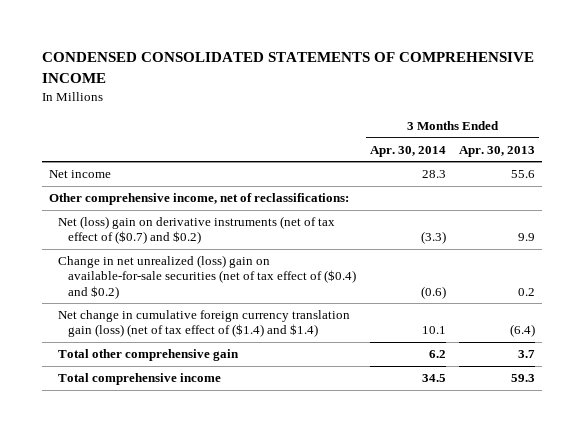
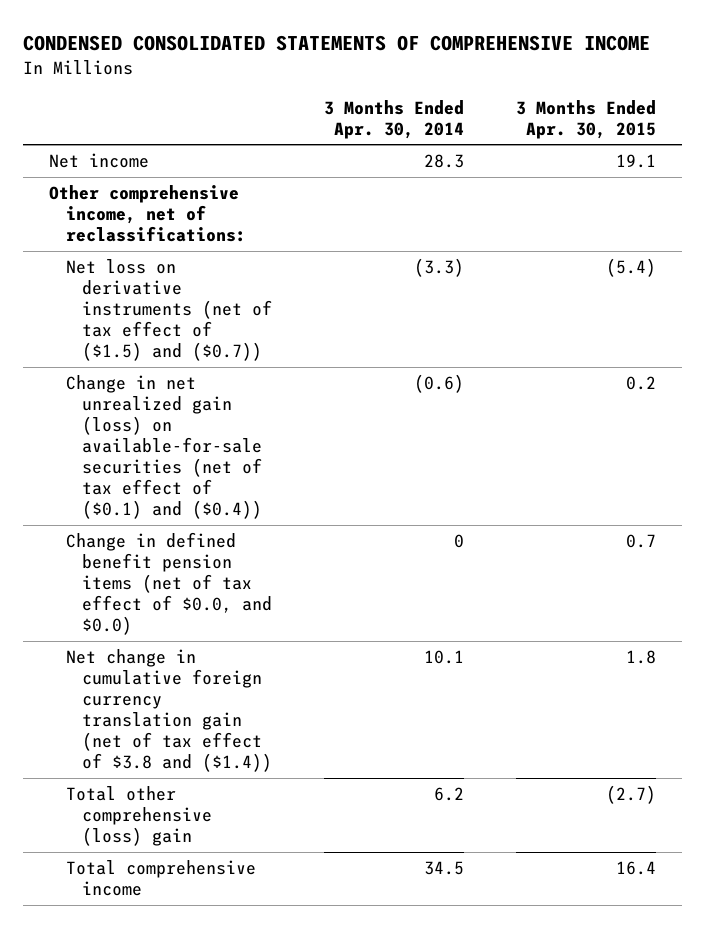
[459,145,536,157] Apr. 30, 2013 -> none
none -> [516,99,657,139] 3 Months Ended Apr. 30, 2015
[58,216,336,245] Net (loss) gain on derivative instruments (net of tax effect of ($0.7) and $0.2) -> [65,258,273,361] Net loss on derivative instruments (net of tax effect of ($1.5) and ($0.7))
[58,255,357,299] Change in net unrealized (loss) gain on available-for-sale securities (net of tax effect of ($0.4) and $0.2) -> [65,374,263,520] Change in net unrealized gain (loss) on available-for-sale securities (net of tax effect of ($0.1) and ($0.4))
none -> [65,531,273,635] Change in defined benefit pension items (net of tax effect of $0.0, and $0.0)
[58,310,351,338] Net change in cumulative foreign currency translation gain (loss) (net of tax effect of ($1.4) and $1.4) -> [65,648,273,773] Net change in cumulative foreign currency translation gain (net of tax effect of $3.8 and ($1.4))
[58,349,240,362] Total other comprehensive gain -> [65,785,213,846] Total other comprehensive (loss) gain

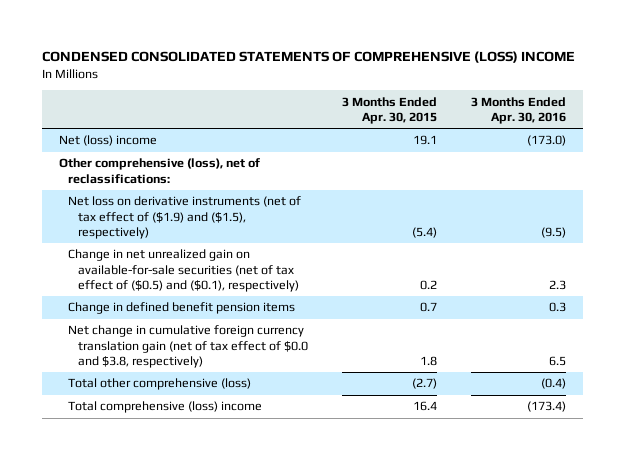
[23,35,651,52] CONDENSED CONSOLIDATED STATEMENTS OF COMPREHENSIVE INCOME -> [41,51,575,64] CONDENSED CONSOLIDATED STATEMENTS OF COMPREHENSIVE (LOSS) INCOME
[324,99,465,139] 3 Months Ended Apr. 30, 2014 -> none
none -> [471,96,567,124] 3 Months Ended Apr. 30, 2016
[49,152,150,168] Net income -> [59,135,158,147] Net (loss) income
[49,184,246,242] Other comprehensive income, net of reclassifications: -> [59,158,261,184] Other comprehensive (loss), net of reclassifications:
[65,258,273,361] Net loss on derivative instruments (net of tax effect of ($1.5) and ($0.7)) -> [68,196,302,239] Net loss on derivative instruments (net of tax effect of ($1.9) and ($1.5), respectively)
[65,374,263,520] Change in net unrealized gain (loss) on available-for-sale securities (net of tax effect of ($0.1) and ($0.4)) -> [68,249,299,292] Change in net unrealized gain on available-for-sale securities (net of tax effect of ($0.5) and ($0.1), respectively)
[65,531,273,635] Change in defined benefit pension items (net of tax effect of $0.0, and $0.0) -> [68,302,296,315] Change in defined benefit pension items
[65,648,273,773] Net change in cumulative foreign currency translation gain (net of tax effect of $3.8 and ($1.4)) -> [68,325,308,368] Net change in cumulative foreign currency translation gain (net of tax effect of $0.0 and $3.8, respectively)
[65,785,213,846] Total other comprehensive (loss) gain -> [68,378,252,391] Total other comprehensive (loss)
[65,859,256,896] Total comprehensive income -> [68,401,263,414] Total comprehensive (loss) income

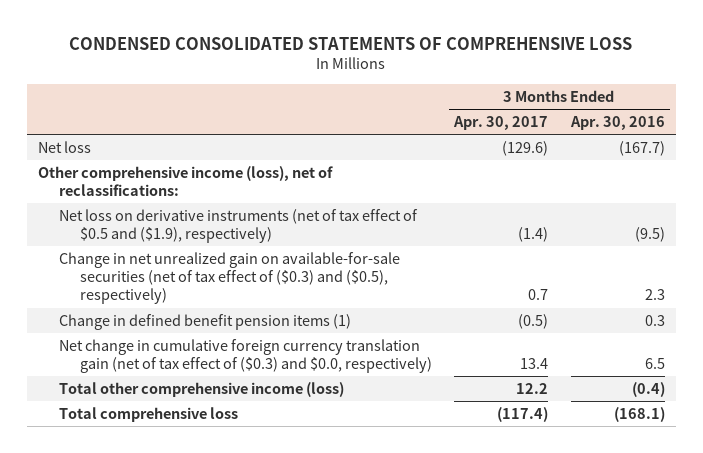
[41,51,575,64] CONDENSED CONSOLIDATED STATEMENTS OF COMPREHENSIVE (LOSS) INCOME -> [69,36,633,50] CONDENSED CONSOLIDATED STATEMENTS OF COMPREHENSIVE LOSS
[342,96,438,124] 3 Months Ended Apr. 30, 2015 -> none
none -> [453,115,549,130] Apr. 30, 2017
[59,135,158,147] Net (loss) income -> [38,140,92,153] Net loss
[527,135,567,147] (173.0) -> [618,140,665,156] (167.7)
[59,158,261,184] Other comprehensive (loss), net of reclassifications: -> [38,165,334,197] Other comprehensive income (loss), net of reclassifications:
[68,196,302,239] Net loss on derivative instruments (net of tax effect of ($1.9) and ($1.5), respectively) -> [59,208,419,244] Net loss on derivative instruments (net of tax effect of $0.5 and ($1.9), respectively)
[68,249,299,292] Change in net unrealized gain on available-for-sale securities (net of tax effect of ($0.5) and ($0.1), respectively) -> [59,251,401,305] Change in net unrealized gain on available-for-sale securities (net of tax effect of ($0.3) and ($0.5), respectively)
[68,302,296,315] Change in defined benefit pension items -> [59,313,352,330] Change in defined benefit pension items (1)
[68,325,308,368] Net change in cumulative foreign currency translation gain (net of tax effect of $0.0 and $3.8, respectively) -> [59,338,432,374] Net change in cumulative foreign currency translation gain (net of tax effect of ($0.3) and $0.0, respectively)
[68,378,252,391] Total other comprehensive (loss) -> [59,381,345,397] Total other comprehensive income (loss)
[68,401,263,414] Total comprehensive (loss) income -> [59,406,239,422] Total comprehensive loss
[527,401,567,413] (173.4) -> [613,406,665,422] (168.1)

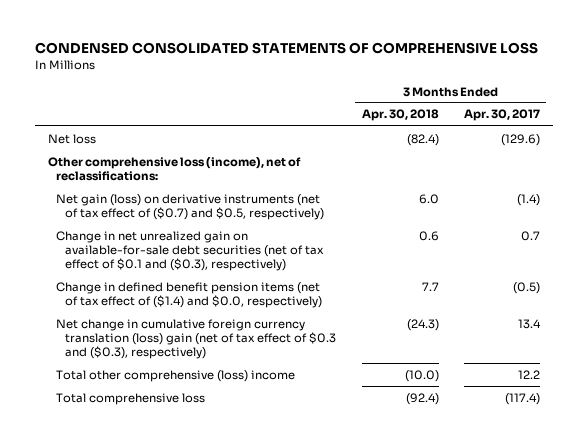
[569,115,665,130] Apr. 30, 2016 -> none
none -> [361,109,439,122] Apr. 30, 2018
[38,165,334,197] Other comprehensive income (loss), net of reclassifications: -> [47,156,301,181] Other comprehensive loss (income), net of reclassifications:
[59,208,419,244] Net loss on derivative instruments (net of tax effect of $0.5 and ($1.9), respectively) -> [56,193,324,220] Net gain (loss) on derivative instruments (net of tax effect of ($0.7) and $0.5, respectively)
[59,251,401,305] Change in net unrealized gain on available-for-sale securities (net of tax effect of ($0.3) and ($0.5), respectively) -> [56,230,324,271] Change in net unrealized gain on available-for-sale debt securities (net of tax effect of $0.1 and ($0.3), respectively)
[59,313,352,330] Change in defined benefit pension items (1) -> [56,281,322,308] Change in defined benefit pension items (net of tax effect of ($1.4) and $0.0, respectively)
[59,338,432,374] Net change in cumulative foreign currency translation gain (net of tax effect of ($0.3) and $0.0, respectively) -> [56,318,336,359] Net change in cumulative foreign currency translation (loss) gain (net of tax effect of $0.3 and ($0.3), respectively)
[59,381,345,397] Total other comprehensive income (loss) -> [56,369,296,382] Total other comprehensive (loss) income

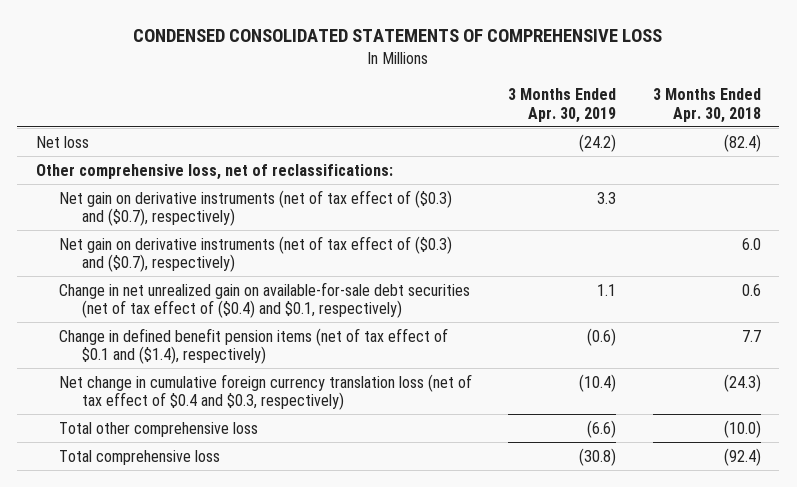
[464,109,541,122] Apr. 30, 2017 -> none
none -> [508,87,617,123] 3 Months Ended Apr. 30, 2019
[47,156,301,181] Other comprehensive loss (income), net of reclassifications: -> [35,163,393,180] Other comprehensive loss, net of reclassifications:
none -> [58,189,452,227] Net gain on derivative instruments (net of tax effect of ($0.3) and ($0.7), respectively)
[56,193,324,220] Net gain (loss) on derivative instruments (net of tax effect of ($0.7) and $0.5, respectively) -> [58,235,452,273] Net gain on derivative instruments (net of tax effect of ($0.3) and ($0.7), respectively)
[56,230,324,271] Change in net unrealized gain on available-for-sale debt securities (net of tax effect of $0.1 and ($0.3), respectively) -> [58,281,470,319] Change in net unrealized gain on available-for-sale debt securities (net of tax effect of ($0.4) and $0.1, respectively)
[56,281,322,308] Change in defined benefit pension items (net of tax effect of ($1.4) and $0.0, respectively) -> [58,327,448,365] Change in defined benefit pension items (net of tax effect of $0.1 and ($1.4), respectively)
[56,318,336,359] Net change in cumulative foreign currency translation (loss) gain (net of tax effect of $0.3 and ($0.3), respectively) -> [58,373,472,411] Net change in cumulative foreign currency translation loss (net of tax effect of $0.4 and $0.3, respectively)
[56,369,296,382] Total other comprehensive (loss) income -> [58,421,258,437] Total other comprehensive loss

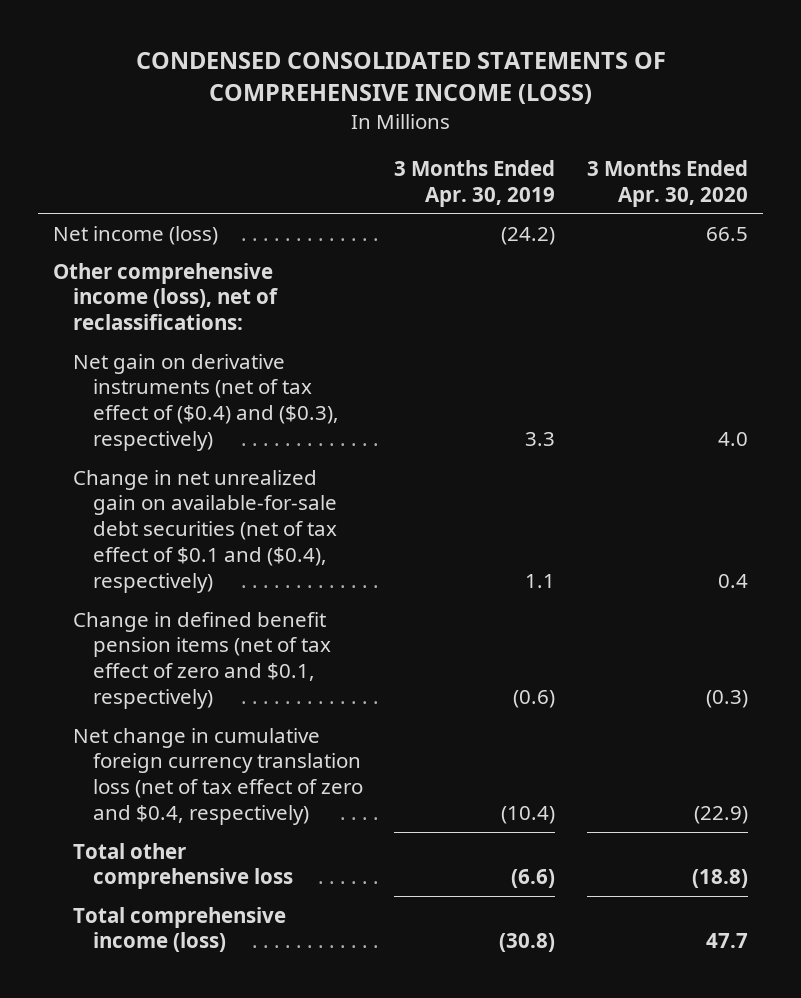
[133,29,663,43] CONDENSED CONSOLIDATED STATEMENTS OF COMPREHENSIVE LOSS -> [135,52,666,105] CONDENSED CONSOLIDATED STATEMENTS OF COMPREHENSIVE INCOME (LOSS)
[652,87,761,123] 3 Months Ended Apr. 30, 2018 -> none
none -> [586,159,748,207] 3 Months Ended Apr. 30, 2020
[58,235,452,273] Net gain on derivative instruments (net of tax effect of ($0.3) and ($0.7), respectively) -> none
[35,135,89,148] Net loss -> [53,225,219,245] Net income (loss)
[35,163,393,180] Other comprehensive loss, net of reclassifications: -> [53,262,279,331] Other comprehensive income (loss), net of reclassifications:
[58,189,452,227] Net gain on derivative instruments (net of tax effect of ($0.3) and ($0.7), respectively) -> [73,353,340,451] Net gain on derivative instruments (net of tax effect of ($0.4) and ($0.3), respectively)
[58,281,470,319] Change in net unrealized gain on available-for-sale debt securities (net of tax effect of ($0.4) and $0.1, respectively) -> [73,469,338,593] Change in net unrealized gain on available-for-sale debt securities (net of tax effect of $0.1 and ($0.4), respectively)
[58,327,448,365] Change in defined benefit pension items (net of tax effect of $0.1 and ($1.4), respectively) -> [73,611,332,709] Change in defined benefit pension items (net of tax effect of zero and $0.1, respectively)
[58,373,472,411] Net change in cumulative foreign currency translation loss (net of tax effect of $0.4 and $0.3, respectively) -> [73,727,364,825] Net change in cumulative foreign currency translation loss (net of tax effect of zero and $0.4, respectively)
[58,449,220,465] Total comprehensive loss -> [73,906,287,953] Total comprehensive income (loss)

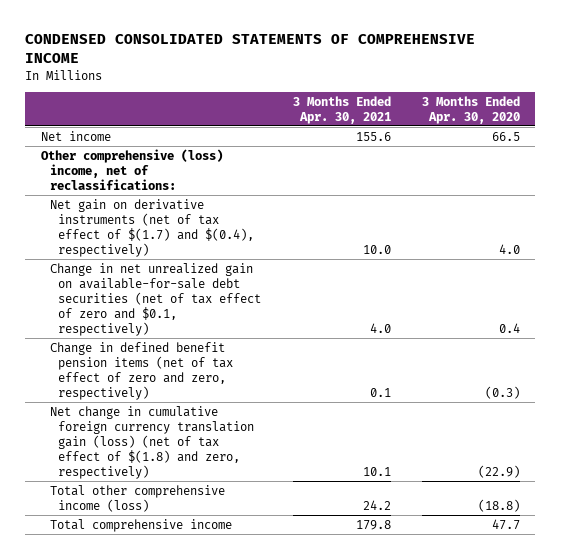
[135,52,666,105] CONDENSED CONSOLIDATED STATEMENTS OF COMPREHENSIVE INCOME (LOSS) -> [25,34,476,64] CONDENSED CONSOLIDATED STATEMENTS OF COMPREHENSIVE INCOME
[394,159,556,207] 3 Months Ended Apr. 30, 2019 -> none
none -> [292,95,391,124] 3 Months Ended Apr. 30, 2021
[53,225,219,245] Net income (loss) -> [40,130,111,141] Net income
[53,262,279,331] Other comprehensive income (loss), net of reclassifications: -> [40,148,223,190] Other comprehensive (loss) income, net of reclassifications:
[73,353,340,451] Net gain on derivative instruments (net of tax effect of ($0.4) and ($0.3), respectively) -> [49,198,255,257] Net gain on derivative instruments (net of tax effect of $(1.7) and $(0.4), respectively)
[73,469,338,593] Change in net unrealized gain on available-for-sale debt securities (net of tax effect of $0.1 and ($0.4), respectively) -> [49,262,262,336] Change in net unrealized gain on available-for-sale debt securities (net of tax effect of zero and $0.1, respectively)
[73,611,332,709] Change in defined benefit pension items (net of tax effect of zero and $0.1, respectively) -> [49,341,234,400] Change in defined benefit pension items (net of tax effect of zero and zero, respectively)
[73,727,364,825] Net change in cumulative foreign currency translation loss (net of tax effect of zero and $0.4, respectively) -> [49,405,255,479] Net change in cumulative foreign currency translation gain (loss) (net of tax effect of $(1.8) and zero, respectively)
[73,842,294,890] Total other comprehensive loss -> [49,484,225,512] Total other comprehensive income (loss)
[73,906,287,953] Total comprehensive income (loss) -> [49,518,232,532] Total comprehensive income

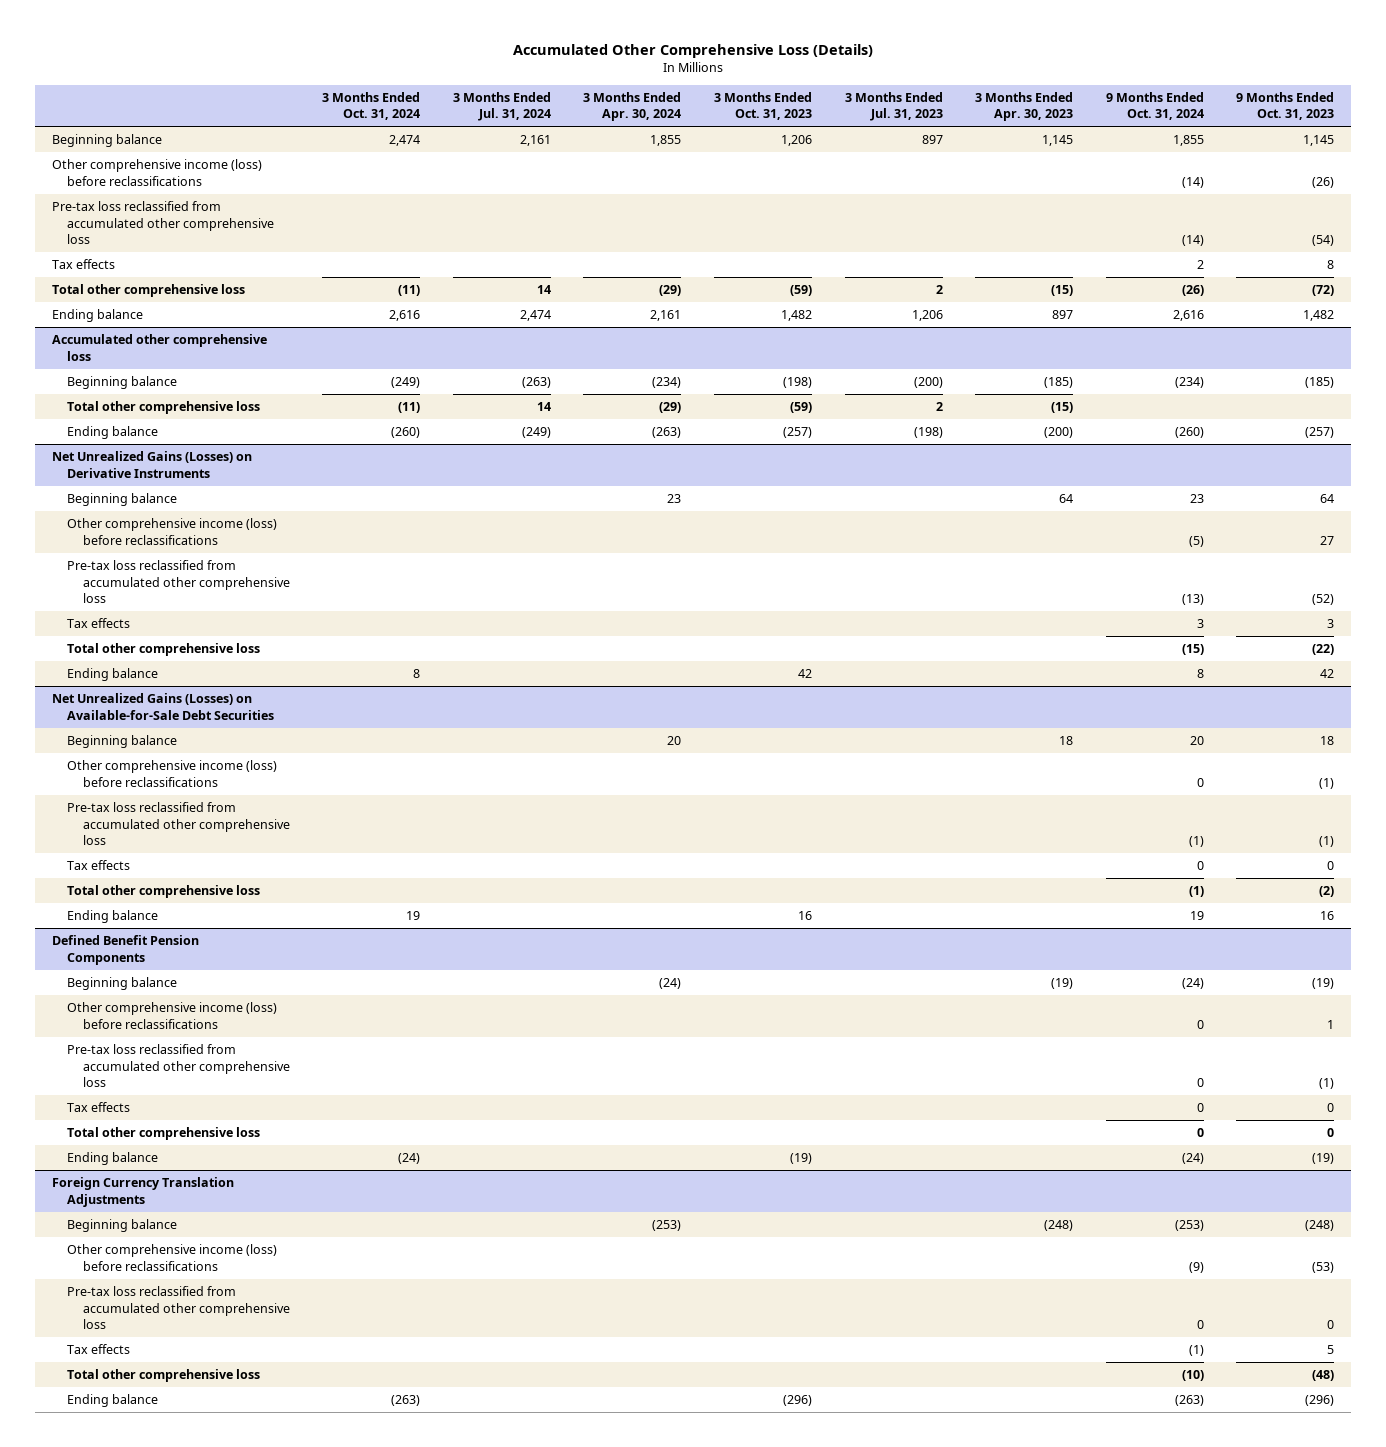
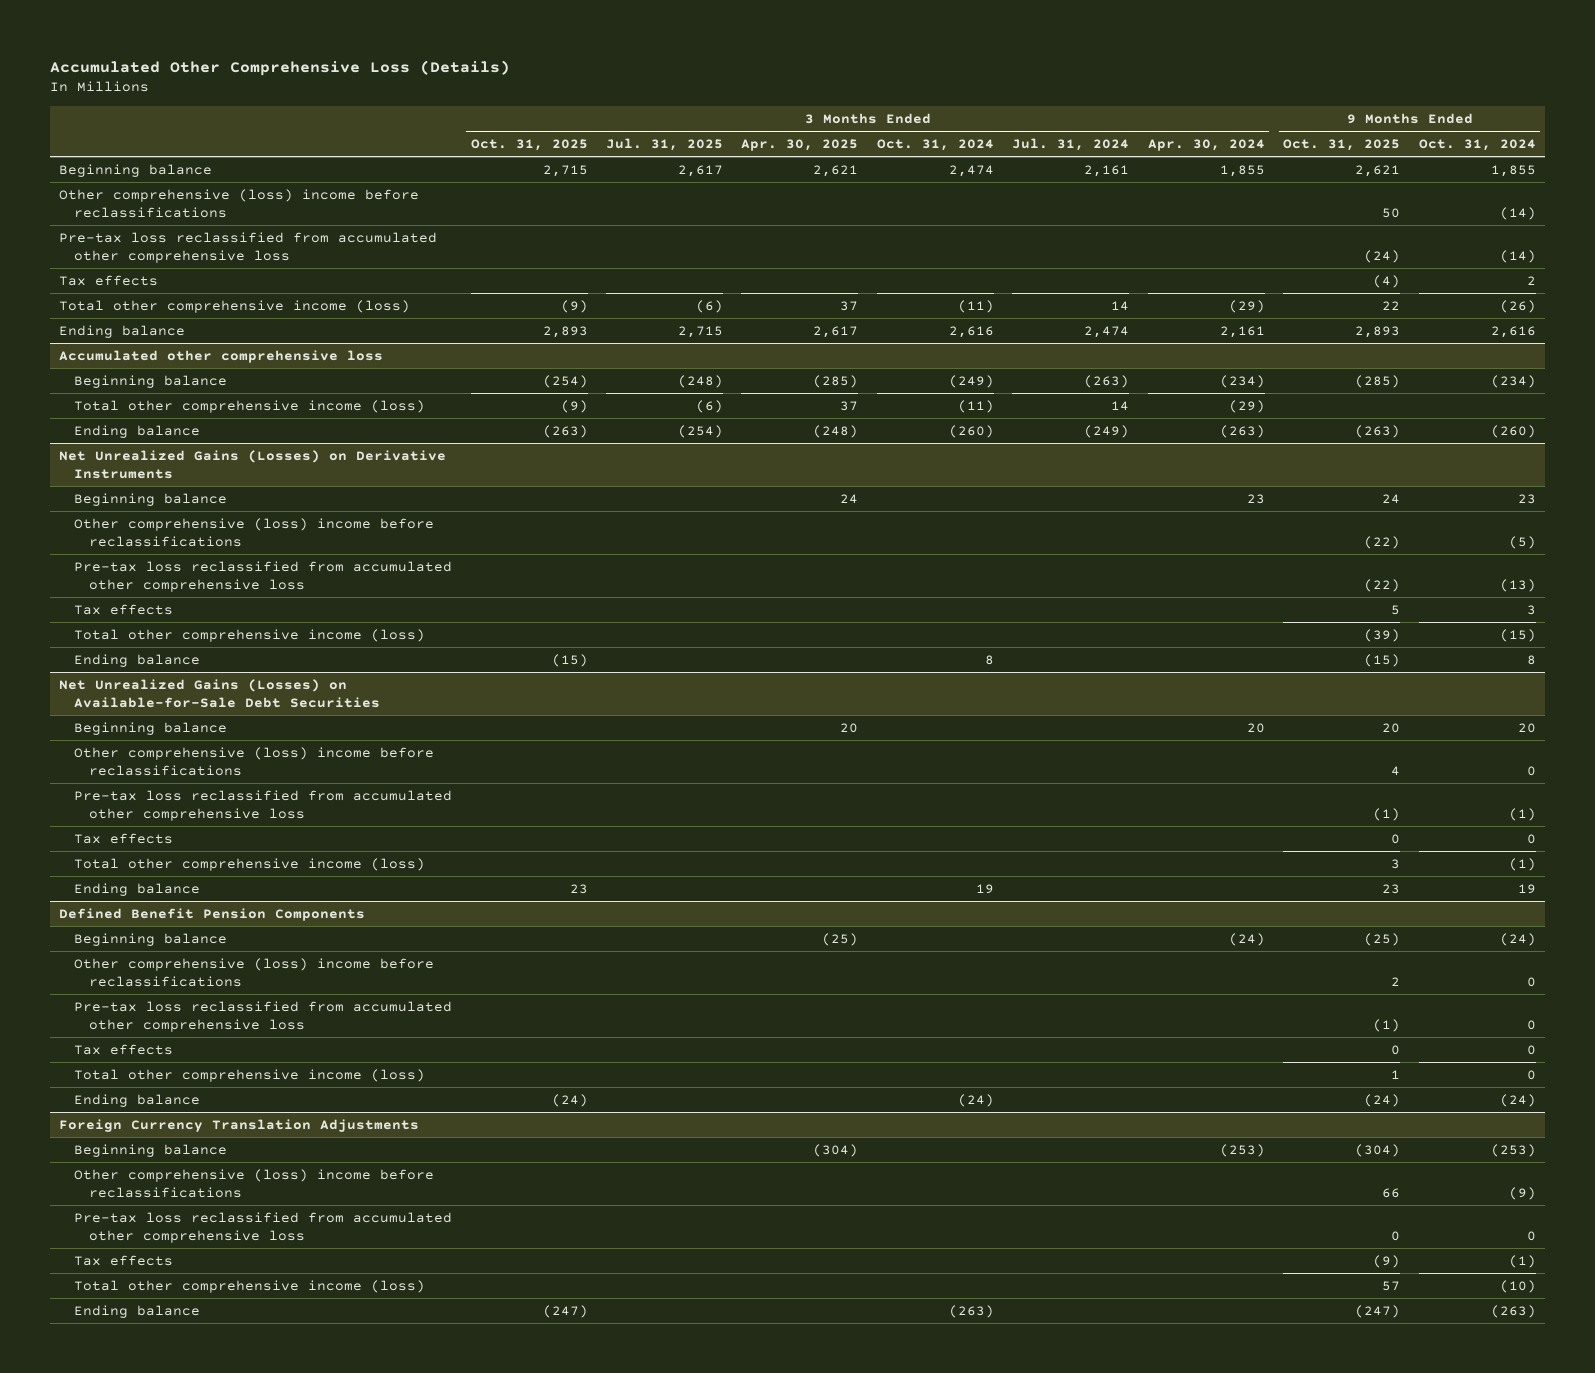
[713,91,812,121] 3 Months Ended Oct. 31, 2023 -> none
[844,91,943,122] 3 Months Ended Jul. 31, 2023 -> none
[975,91,1074,122] 3 Months Ended Apr. 30, 2023 -> none
[1236,91,1335,121] 9 Months Ended Oct. 31, 2023 -> none
none -> [470,138,588,151] Oct. 31, 2025
none -> [606,137,724,151] Jul. 31, 2025
none -> [741,138,859,151] Apr. 30, 2025
none -> [1283,138,1401,151] Oct. 31, 2025
[51,159,262,186] Other comprehensive income (loss) before reclassifications -> [59,188,420,218] Other comprehensive (loss) income before reclassifications
[51,284,245,298] Total other comprehensive loss -> [59,299,411,313] Total other comprehensive income (loss)
[67,401,261,415] Total other comprehensive loss -> [74,399,426,413] Total other comprehensive income (loss)
[67,518,278,545] Other comprehensive income (loss) before reclassifications -> [74,517,435,547] Other comprehensive (loss) income before reclassifications
[67,643,261,657] Total other comprehensive loss -> [74,628,426,642] Total other comprehensive income (loss)
[67,760,278,787] Other comprehensive income (loss) before reclassifications -> [74,746,435,776] Other comprehensive (loss) income before reclassifications
[67,885,261,899] Total other comprehensive loss -> [74,857,426,871] Total other comprehensive income (loss)
[67,1002,278,1029] Other comprehensive income (loss) before reclassifications -> [74,957,435,987] Other comprehensive (loss) income before reclassifications
[67,1127,261,1141] Total other comprehensive loss -> [74,1068,426,1082] Total other comprehensive income (loss)
[67,1244,278,1271] Other comprehensive income (loss) before reclassifications -> [74,1168,435,1198] Other comprehensive (loss) income before reclassifications
[67,1369,261,1383] Total other comprehensive loss -> [74,1279,426,1293] Total other comprehensive income (loss)

